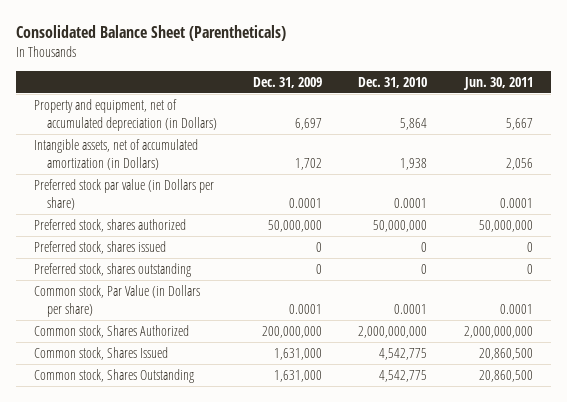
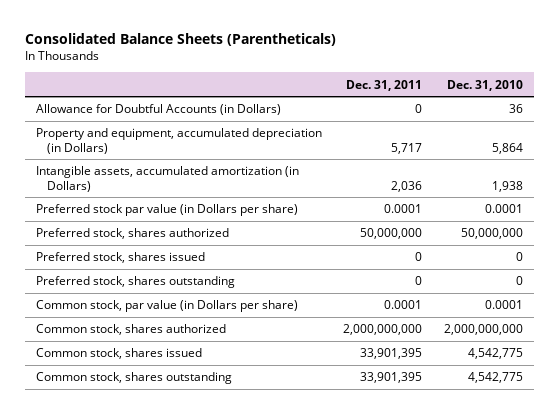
[16,25,287,42] Consolidated Balance Sheet (Parentheticals) -> [24,32,336,46] Consolidated Balance Sheets (Parentheticals)
[253,76,323,88] Dec. 31, 2009 -> none
[462,76,533,90] Jun. 30, 2011 -> none
none -> [346,79,423,91] Dec. 31, 2011
none -> [35,104,281,116] Allowance for Doubtful Accounts (in Dollars)
[34,98,217,131] Property and equipment, net of accumulated depreciation (in Dollars) -> [35,128,322,154] Property and equipment, accumulated depreciation (in Dollars)
[34,138,199,170] Intangible assets, net of accumulated amortization (in Dollars) -> [35,166,299,192] Intangible assets, accumulated amortization (in Dollars)
[34,284,201,317] Common stock, Par Value (in Dollars per share) -> [35,300,298,313] Common stock, par value (in Dollars per share)
[34,324,190,338] Common stock, Shares Authorized -> [35,324,226,336] Common stock, shares authorized
[34,346,169,360] Common stock, Shares Issued -> [35,348,202,360] Common stock, shares issued
[34,368,195,383] Common stock, Shares Outstanding -> [35,372,232,385] Common stock, shares outstanding

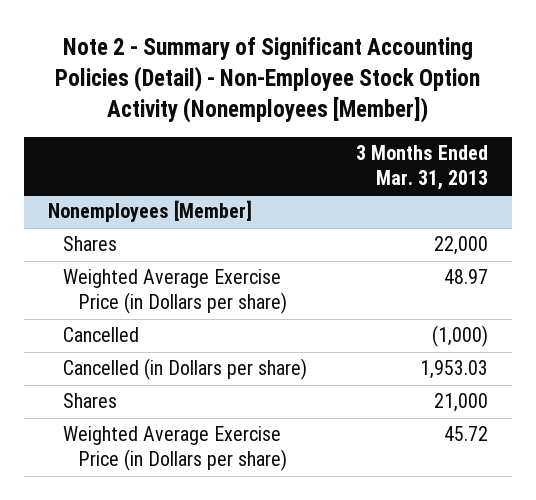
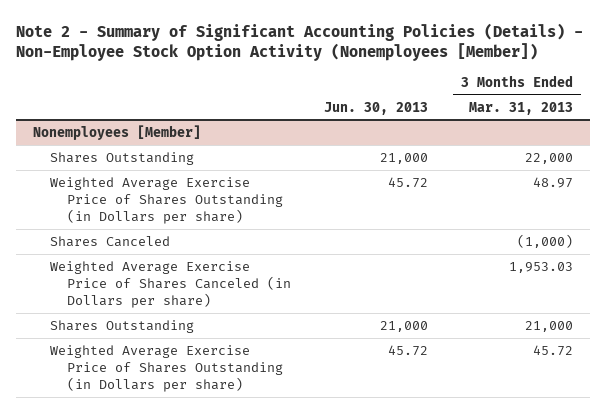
[54,36,480,123] Note 2 - Summary of Significant Accounting Policies (Detail) - Non-Employee Stock Option Activity (Nonemployees [Member]) -> [16,22,584,61] Note 2 - Summary of Significant Accounting Policies (Details) - Non-Employee Stock Option Activity (Nonemployees [Member])
none -> [323,101,428,115] Jun. 30, 2013
[63,236,118,252] Shares -> [49,151,194,165] Shares Outstanding
[63,269,288,315] Weighted Average Exercise Price (in Dollars per share) -> [49,176,283,224] Weighted Average Exercise Price of Shares Outstanding (in Dollars per share)
[63,327,140,343] Cancelled -> [49,235,170,247] Shares Canceled
[63,358,308,381] Cancelled (in Dollars per share) -> [49,260,291,308] Weighted Average Exercise Price of Shares Canceled (in Dollars per share)
[63,393,118,409] Shares -> [49,319,194,333] Shares Outstanding
[63,426,288,472] Weighted Average Exercise Price (in Dollars per share) -> [49,344,283,392] Weighted Average Exercise Price of Shares Outstanding (in Dollars per share)

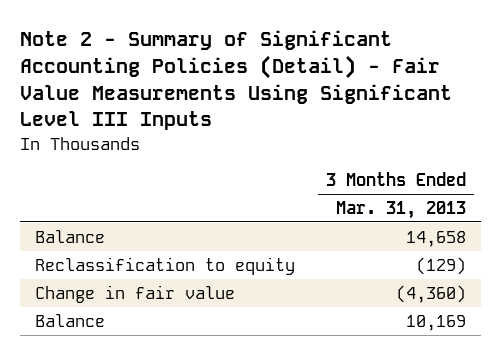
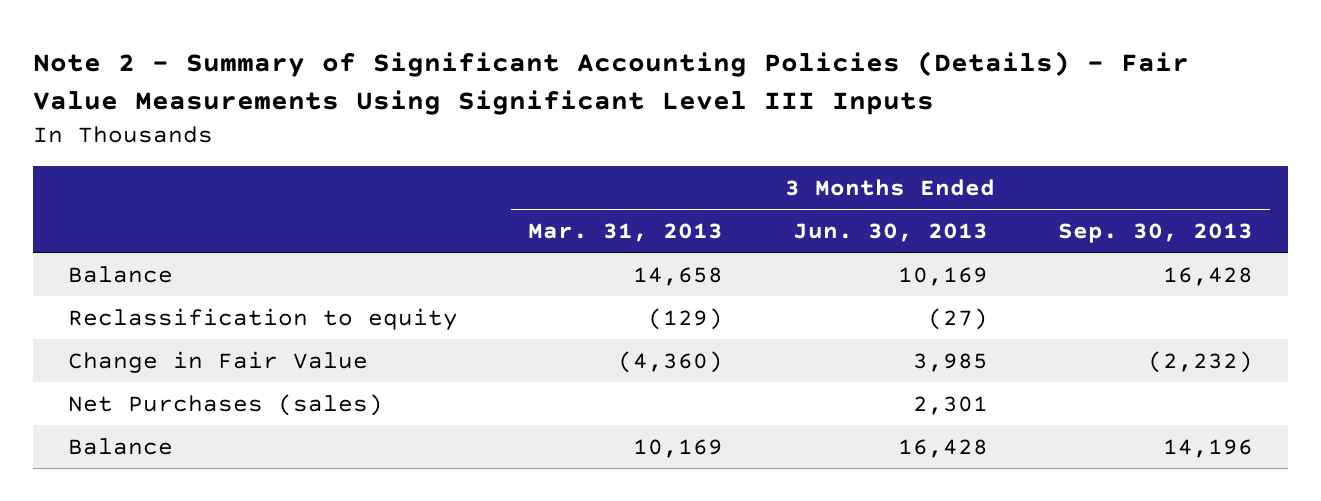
[19,30,452,131] Note 2 - Summary of Significant Accounting Policies (Detail) - Fair Value Measurements Using Significant Level III Inputs -> [33,51,1190,115] Note 2 - Summary of Significant Accounting Policies (Details) - Fair Value Measurements Using Significant Level III Inputs
none -> [792,222,988,242] Jun. 30, 2013
none -> [1057,222,1253,243] Sep. 30, 2013
[35,284,236,303] Change in fair value -> [68,350,369,373] Change in Fair Value
none -> [68,393,384,416] Net Purchases (sales)

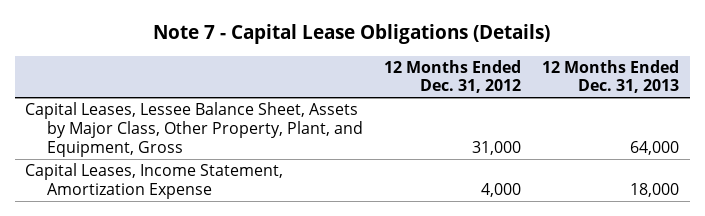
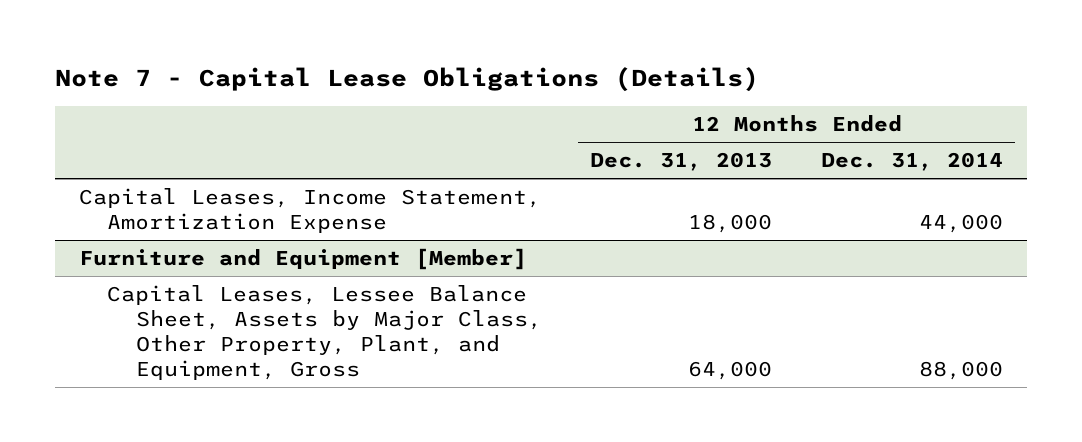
[384,59,522,94] 12 Months Ended Dec. 31, 2012 -> none
none -> [820,152,1003,172] Dec. 31, 2014
[25,102,363,157] Capital Leases, Lessee Balance Sheet, Assets by Major Class, Other Property, Plant, and Equipment, Gross -> none
none -> [78,248,527,271] Furniture and Equipment [Member]
none -> [107,285,543,380] Capital Leases, Lessee Balance Sheet, Assets by Major Class, Other Property, Plant, and Equipment, Gross

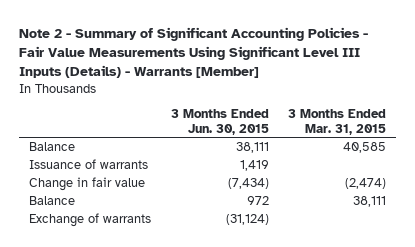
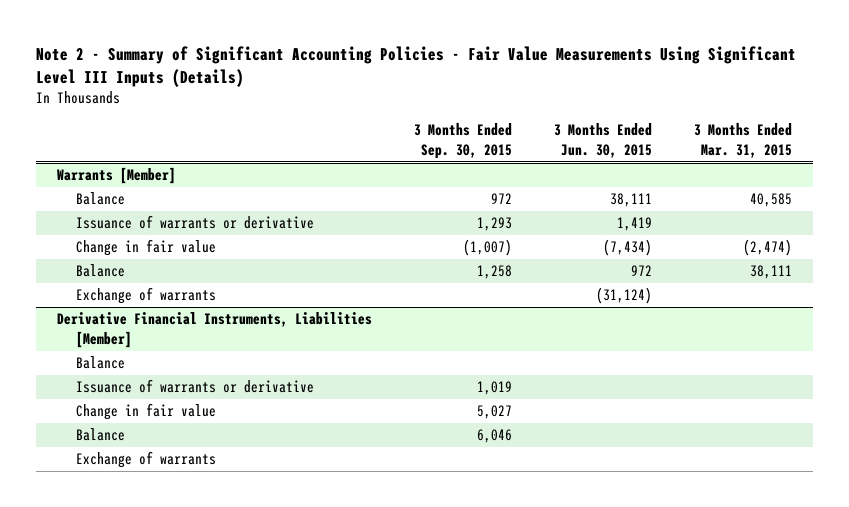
[18,26,368,78] Note 2 - Summary of Significant Accounting Policies - Fair Value Measurements Using Significant Level III Inputs (Details) - Warrants [Member] -> [36,45,797,87] Note 2 - Summary of Significant Accounting Policies - Fair Value Measurements Using Significant Level III Inputs (Details)
none -> [414,123,513,159] 3 Months Ended Sep. 30, 2015
none -> [57,167,177,185] Warrants [Member]
[28,159,148,170] Issuance of warrants -> [76,215,315,230] Issuance of warrants or derivative
none -> [57,312,373,348] Derivative Financial Instruments, Liabilities [Member]
none -> [76,356,126,370] Balance
none -> [76,379,315,394] Issuance of warrants or derivative
none -> [76,403,217,421] Change in fair value
none -> [76,428,126,442] Balance
none -> [76,451,217,469] Exchange of warrants

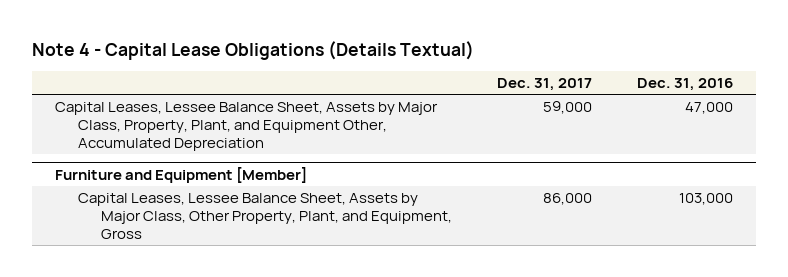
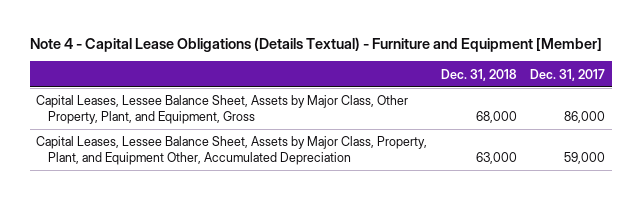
[31,40,474,60] Note 4 - Capital Lease Obligations (Details Textual) -> [29,36,602,52] Note 4 - Capital Lease Obligations (Details Textual) - Furniture and Equipment [Member]
[636,78,733,92] Dec. 31, 2016 -> none
none -> [440,68,517,81] Dec. 31, 2018
[54,167,307,184] Furniture and Equipment [Member] -> none
[54,102,438,151] Capital Leases, Lessee Balance Sheet, Assets by Major Class, Property, Plant, and Equipment Other, Accumulated Depreciation -> [36,136,428,165] Capital Leases, Lessee Balance Sheet, Assets by Major Class, Property, Plant, and Equipment Other, Accumulated Depreciation

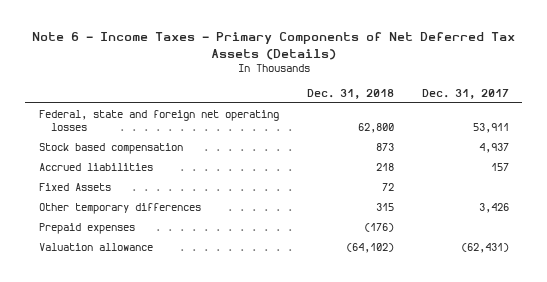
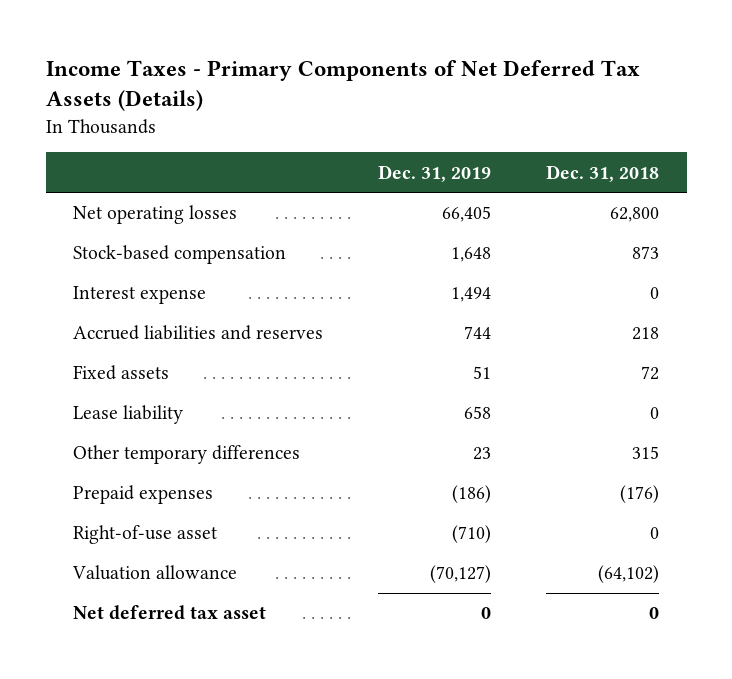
[31,32,515,60] Note 6 - Income Taxes - Primary Components of Net Deferred Tax Assets (Details) -> [45,60,640,112] Income Taxes - Primary Components of Net Deferred Tax Assets (Details)
[421,88,509,99] Dec. 31, 2017 -> none
none -> [378,164,492,182] Dec. 31, 2019
[38,110,279,132] Federal, state and foreign net operating losses -> [73,205,238,225] Net operating losses
[38,143,183,155] Stock based compensation -> [73,245,287,265] Stock-based compensation
none -> [73,286,207,305] Interest expense
[38,163,153,172] Accrued liabilities -> [73,325,324,341] Accrued liabilities and reserves
[38,183,111,192] Fixed Assets -> [73,365,170,381] Fixed assets
none -> [73,405,184,425] Lease liability
none -> [73,525,218,545] Right-of-use asset
none -> [73,605,267,621] Net deferred tax asset

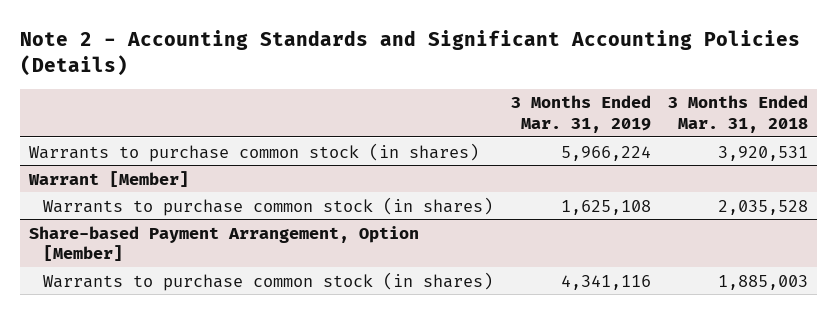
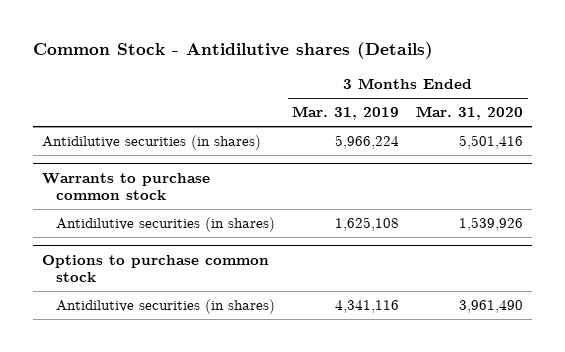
[20,29,801,76] Note 2 - Accounting Standards and Significant Accounting Policies (Details) -> [33,42,434,60] Common Stock - Antidilutive shares (Details)
[668,95,809,133] 3 Months Ended Mar. 31, 2018 -> none
none -> [416,106,524,121] Mar. 31, 2020
[28,142,479,162] Warrants to purchase common stock (in shares) -> [41,135,261,151] Antidilutive securities (in shares)
[27,170,189,187] Warrant [Member] -> [41,172,210,200] Warrants to purchase common stock
[43,196,494,216] Warrants to purchase common stock (in shares) -> [55,217,275,233] Antidilutive securities (in shares)
[28,225,419,262] Share-based Payment Arrangement, Option [Member] -> [41,254,269,282] Options to purchase common stock
[43,271,494,291] Warrants to purchase common stock (in shares) -> [55,299,275,315] Antidilutive securities (in shares)

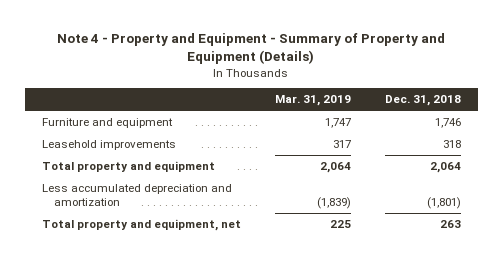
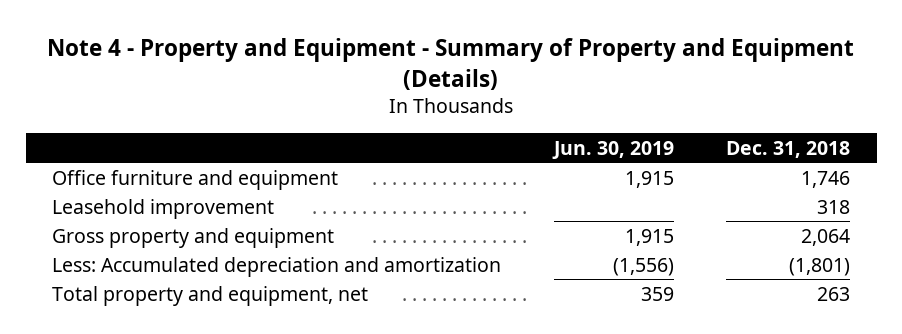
[274,95,351,107] Mar. 31, 2019 -> none
none -> [551,140,674,159] Jun. 30, 2019
[41,118,173,129] Furniture and equipment -> [52,169,339,190] Office furniture and equipment
[41,140,176,151] Leasehold improvements -> [52,198,275,219] Leasehold improvement
[41,161,215,173] Total property and equipment -> [52,227,335,248] Gross property and equipment
[41,184,232,207] Less accumulated depreciation and amortization -> [52,256,502,277] Less: Accumulated depreciation and amortization

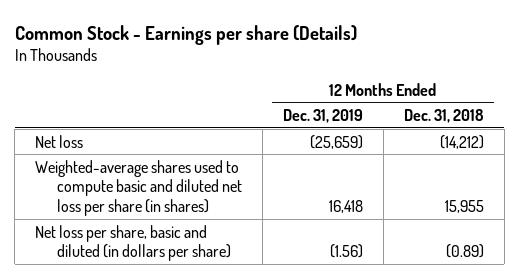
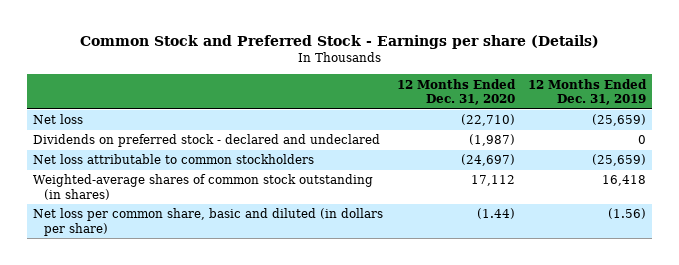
[14,24,357,45] Common Stock - Earnings per share (Details) -> [79,34,599,49] Common Stock and Preferred Stock - Earnings per share (Details)
[403,109,484,124] Dec. 31, 2018 -> none
none -> [396,78,516,106] 12 Months Ended Dec. 31, 2020
none -> [33,134,381,148] Dividends on preferred stock - declared and undeclared
none -> [33,154,315,165] Net loss attributable to common stockholders
[35,159,242,217] Weighted-average shares used to compute basic and diluted net loss per share (in shares) -> [33,174,374,201] Weighted-average shares of common stock outstanding (in shares)
[35,224,231,262] Net loss per share, basic and diluted (in dollars per share) -> [33,208,384,237] Net loss per common share, basic and diluted (in dollars per share)

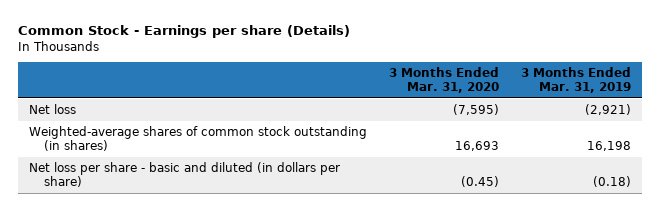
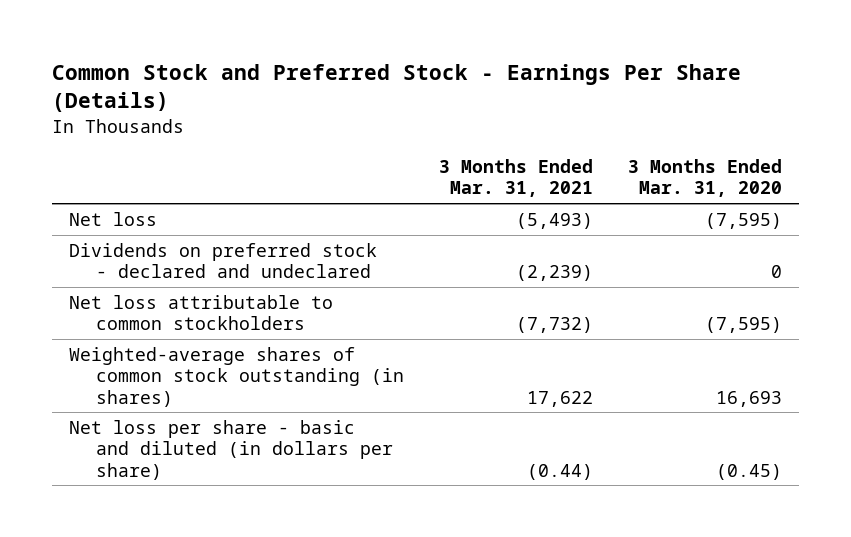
[17,25,350,39] Common Stock - Earnings per share (Details) -> [51,64,741,113] Common Stock and Preferred Stock - Earnings Per Share (Details)
[521,66,632,94] 3 Months Ended Mar. 31, 2019 -> none
none -> [438,159,593,198] 3 Months Ended Mar. 31, 2021
none -> [69,242,378,279] Dividends on preferred stock - declared and undeclared
none -> [69,294,334,331] Net loss attributable to common stockholders

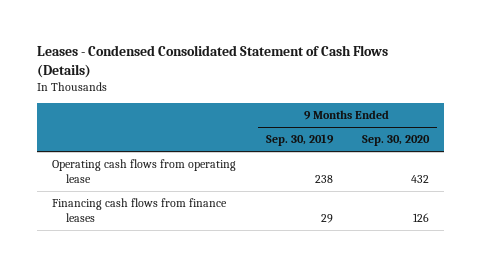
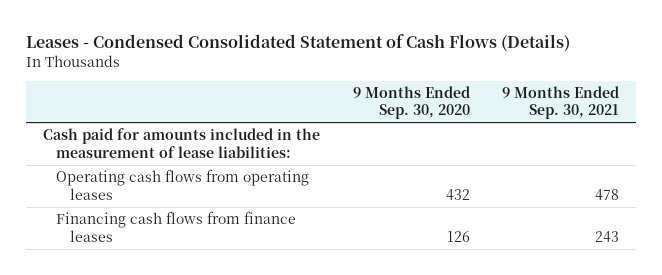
[265,134,334,147] Sep. 30, 2019 -> none
none -> [502,85,620,120] 9 Months Ended Sep. 30, 2021
none -> [42,128,320,158] Cash paid for amounts included in the measurement of lease liabilities:
[51,159,236,184] Operating cash flows from operating lease -> [56,169,310,200] Operating cash flows from operating leases

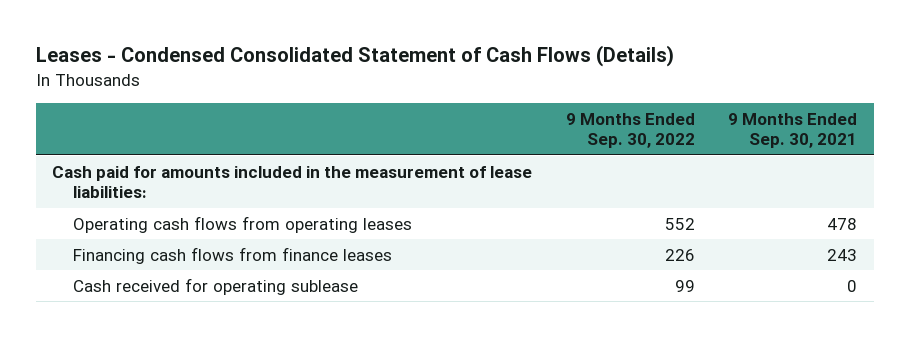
[352,85,470,120] 9 Months Ended Sep. 30, 2020 -> none
none -> [565,112,695,149] 9 Months Ended Sep. 30, 2022
none -> [73,277,359,295] Cash received for operating sublease

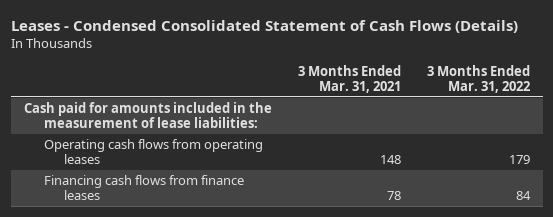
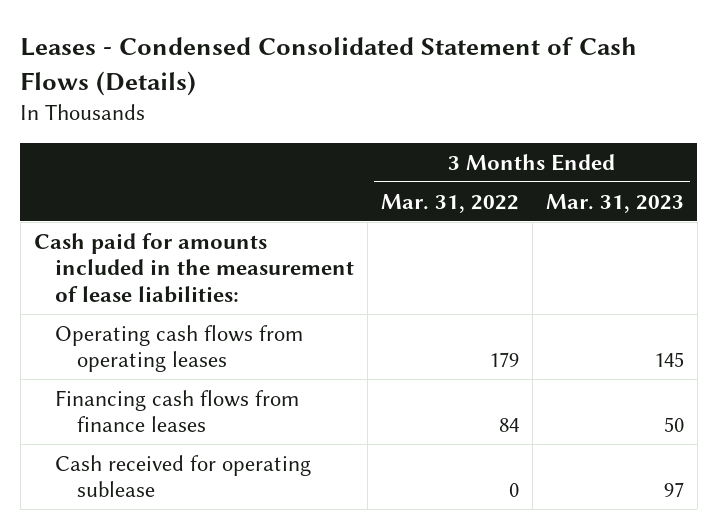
[297,65,401,93] 3 Months Ended Mar. 31, 2021 -> none
none -> [545,193,684,213] Mar. 31, 2023
none -> [55,454,312,498] Cash received for operating sublease

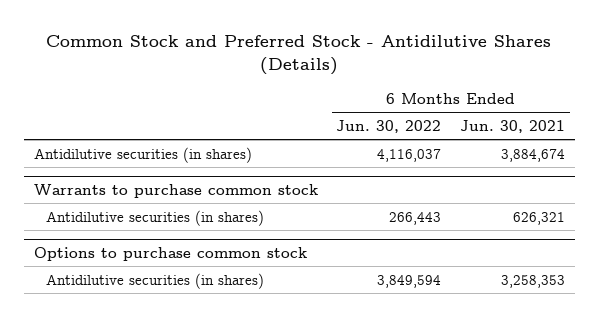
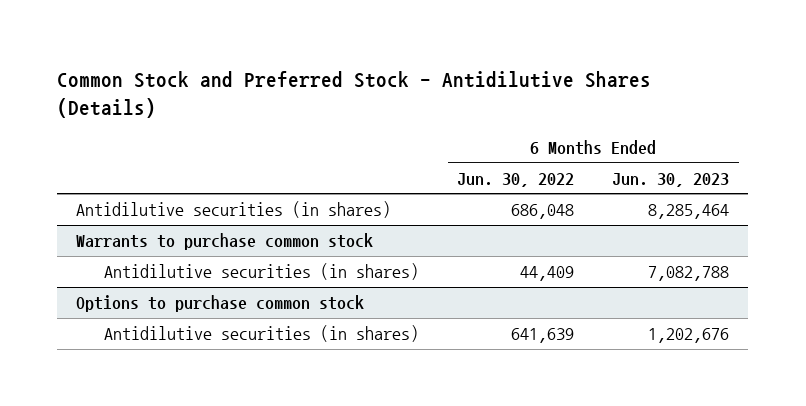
[460,119,566,133] Jun. 30, 2021 -> none
none -> [612,172,730,187] Jun. 30, 2023
[377,148,442,162] 4,116,037 -> [511,204,575,220] 686,048
[389,211,442,225] 266,443 -> [520,266,575,282] 44,409
[377,274,442,288] 3,849,594 -> [511,328,575,344] 641,639

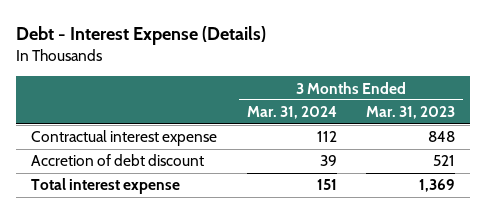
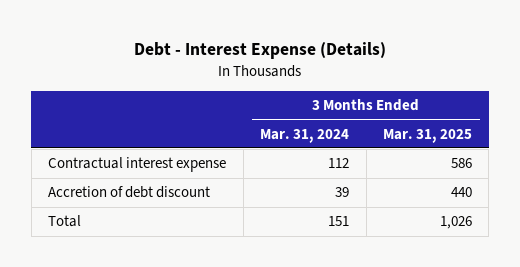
[366,106,456,120] Mar. 31, 2023 -> none
none -> [382,128,472,143] Mar. 31, 2025
[30,178,180,195] Total interest expense -> [48,215,82,228] Total

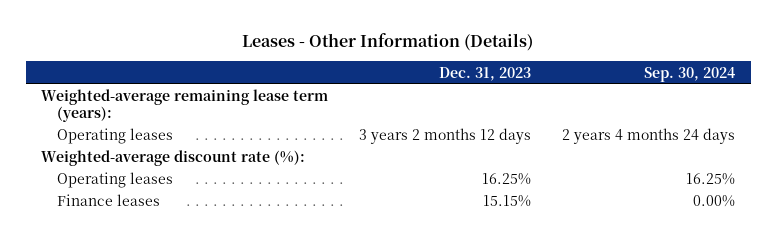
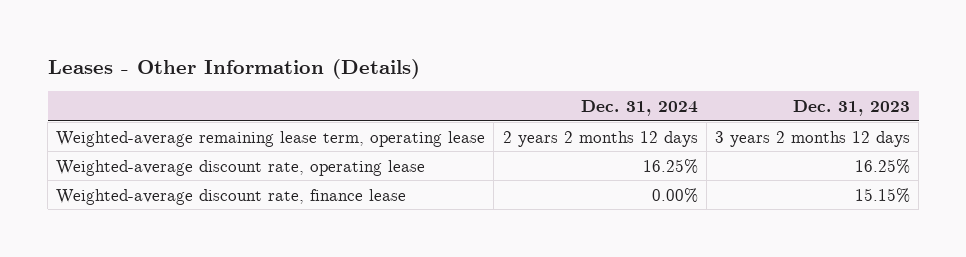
[644,66,736,82] Sep. 30, 2024 -> none
none -> [580,99,698,116] Dec. 31, 2024
[41,89,329,122] Weighted-average remaining lease term (years): -> none
[41,150,306,167] Weighted-average discount rate (%): -> none
[56,128,173,145] Operating leases -> [56,130,486,147] Weighted-average remaining lease term, operating lease
[56,172,173,189] Operating leases -> [56,159,426,176] Weighted-average discount rate, operating lease
[56,194,160,207] Finance leases -> [56,188,407,205] Weighted-average discount rate, finance lease

